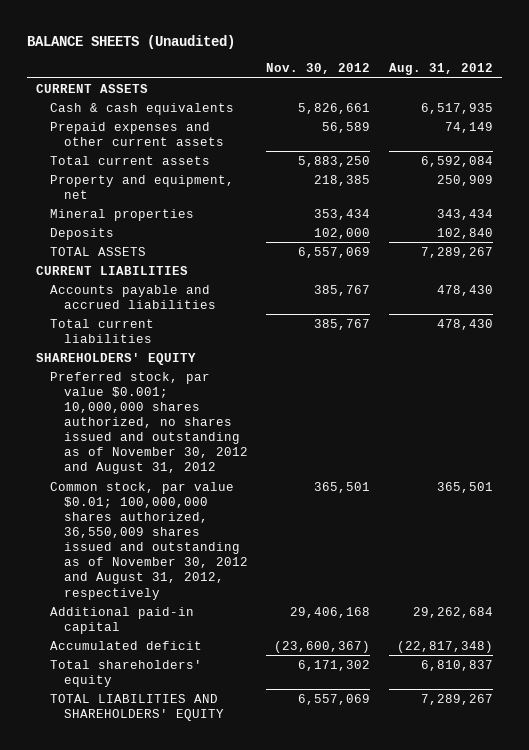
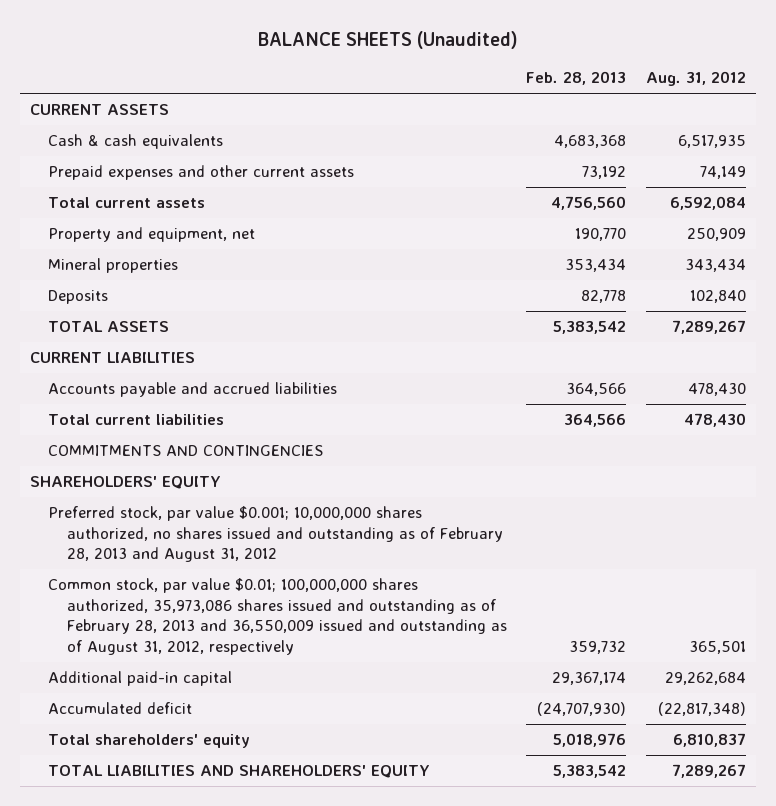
[266,63,371,75] Nov. 30, 2012 -> none
none -> [526,71,627,86] Feb. 28, 2013
none -> [48,445,324,457] COMMITMENTS AND CONTINGENCIES
[50,371,249,475] Preferred stock, par value $0.001; 10,000,000 shares authorized, no shares issued and outstanding as of November 30, 2012 and August 31, 2012 -> [48,506,503,563] Preferred stock, par value $0.001; 10,000,000 shares authorized, no shares issued and outstanding as of February 28, 2013 and August 31, 2012
[50,481,249,600] Common stock, par value $0.01; 100,000,000 shares authorized, 36,550,009 shares issued and outstanding as of November 30, 2012 and August 31, 2012, respectively -> [48,578,507,655] Common stock, par value $0.01; 100,000,000 shares authorized, 35,973,086 shares issued and outstanding as of February 28, 2013 and 36,550,009 issued and outstanding as of August 31, 2012, respectively

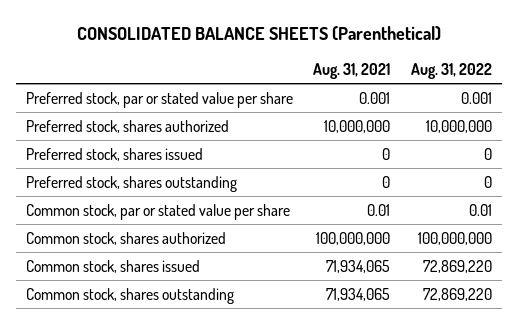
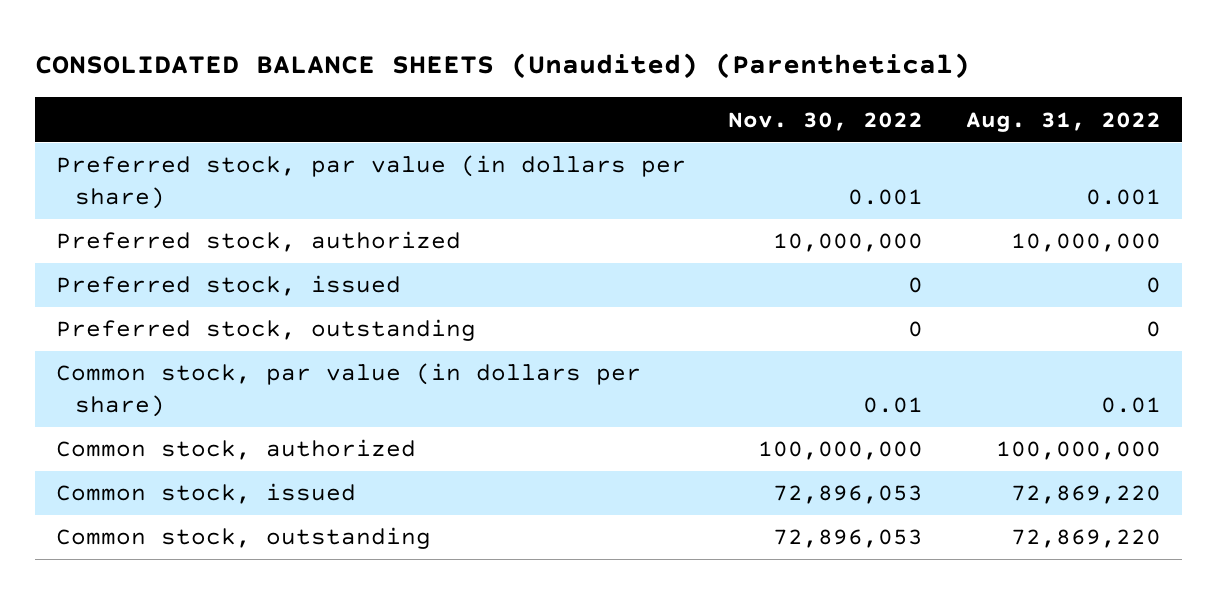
[76,25,441,41] CONSOLIDATED BALANCE SHEETS (Parenthetical) -> [34,52,970,79] CONSOLIDATED BALANCE SHEETS (Unaudited) (Parenthetical)
[313,62,391,79] Aug. 31, 2021 -> none
none -> [728,111,924,131] Nov. 30, 2022
[25,91,293,108] Preferred stock, par or stated value per share -> [55,155,686,210] Preferred stock, par value (in dollars per share)
[25,119,229,133] Preferred stock, shares authorized -> [55,231,461,253] Preferred stock, authorized
[25,147,203,161] Preferred stock, shares issued -> [55,275,401,297] Preferred stock, issued
[25,175,237,192] Preferred stock, shares outstanding -> [55,319,476,342] Preferred stock, outstanding
[25,203,290,220] Common stock, par or stated value per share -> [55,363,641,418] Common stock, par value (in dollars per share)
[25,231,226,245] Common stock, shares authorized -> [55,439,416,461] Common stock, authorized
[25,259,200,273] Common stock, shares issued -> [55,483,356,505] Common stock, issued
[25,287,234,304] Common stock, shares outstanding -> [55,527,431,550] Common stock, outstanding

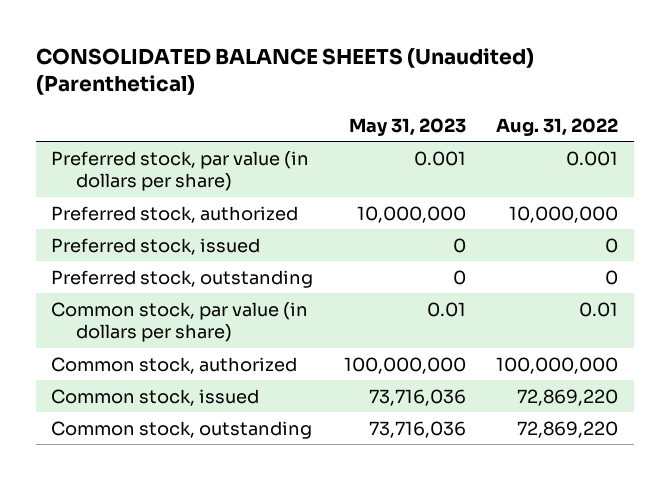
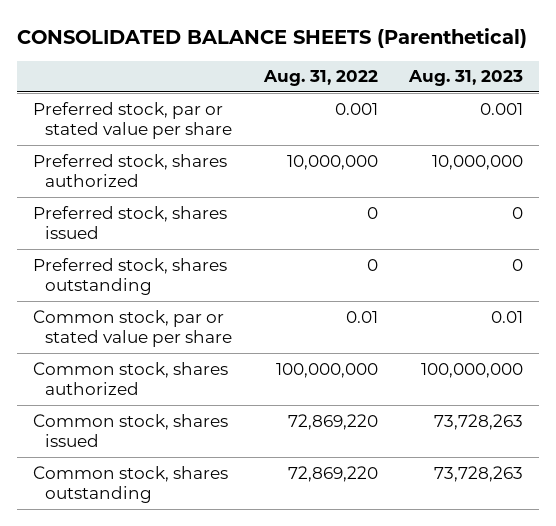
[35,47,534,96] CONSOLIDATED BALANCE SHEETS (Unaudited) (Parenthetical) -> [17,27,528,48] CONSOLIDATED BALANCE SHEETS (Parenthetical)
[348,117,466,136] May 31, 2023 -> none
none -> [407,70,523,87] Aug. 31, 2023
[51,150,310,192] Preferred stock, par value (in dollars per share) -> [32,101,233,140] Preferred stock, par or stated value per share
[51,205,299,223] Preferred stock, authorized -> [32,153,227,188] Preferred stock, shares authorized
[51,237,261,255] Preferred stock, issued -> [32,205,227,240] Preferred stock, shares issued
[51,269,314,288] Preferred stock, outstanding -> [32,257,227,296] Preferred stock, shares outstanding
[51,301,309,343] Common stock, par value (in dollars per share) -> [32,309,233,348] Common stock, par or stated value per share
[51,356,298,374] Common stock, authorized -> [32,361,228,396] Common stock, shares authorized
[51,388,260,406] Common stock, issued -> [32,413,228,448] Common stock, shares issued
[51,420,313,439] Common stock, outstanding -> [32,465,228,504] Common stock, shares outstanding

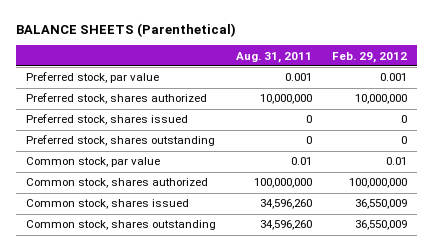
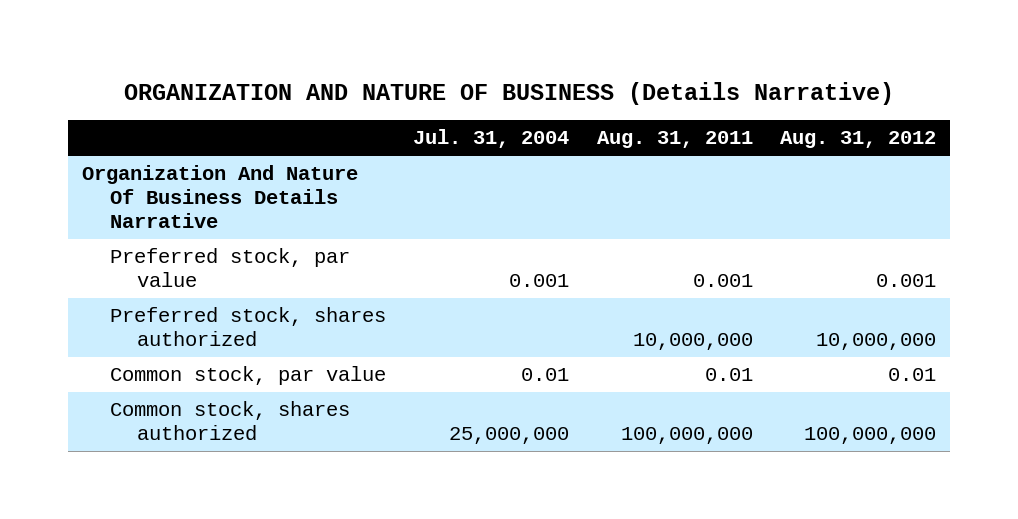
[16,22,237,37] BALANCE SHEETS (Parenthetical) -> [123,81,894,105] ORGANIZATION AND NATURE OF BUSINESS (Details Narrative)
[331,51,407,63] Feb. 29, 2012 -> none
none -> [413,129,570,149] Jul. 31, 2004
none -> [780,131,937,149] Aug. 31, 2012
none -> [81,165,358,228] Organization And Nature Of Business Details Narrative
[25,114,188,126] Preferred stock, shares issued -> none
[25,135,215,147] Preferred stock, shares outstanding -> none
[25,199,189,210] Common stock, shares issued -> none
[25,220,216,231] Common stock, shares outstanding -> none

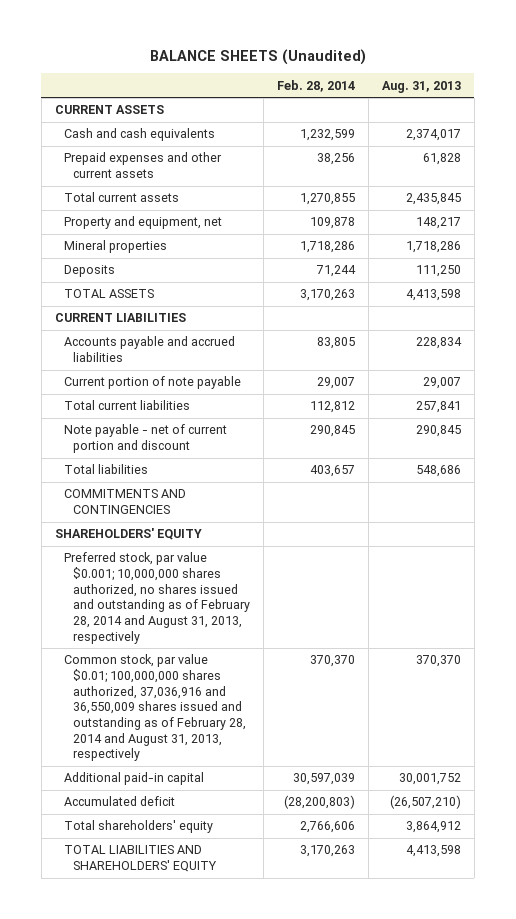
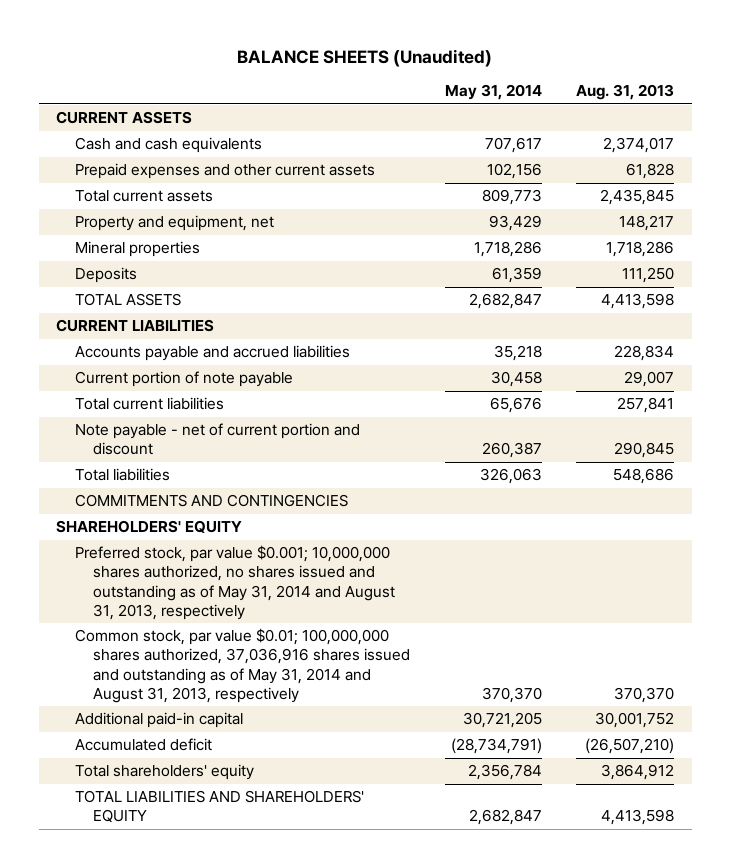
[276,79,355,92] Feb. 28, 2014 -> none
none -> [444,84,542,101] May 31, 2014
[63,552,250,644] Preferred stock, par value $0.001; 10,000,000 shares authorized, no shares issued and outstanding as of February 28, 2014 and August 31, 2013, respectively -> [74,545,395,620] Preferred stock, par value $0.001; 10,000,000 shares authorized, no shares issued and outstanding as of May 31, 2014 and August 31, 2013, respectively
[63,654,246,762] Common stock, par value $0.01; 100,000,000 shares authorized, 37,036,916 and 36,550,009 shares issued and outstanding as of February 28, 2014 and August 31, 2013, respectively -> [74,628,410,703] Common stock, par value $0.01; 100,000,000 shares authorized, 37,036,916 shares issued and outstanding as of May 31, 2014 and August 31, 2013, respectively

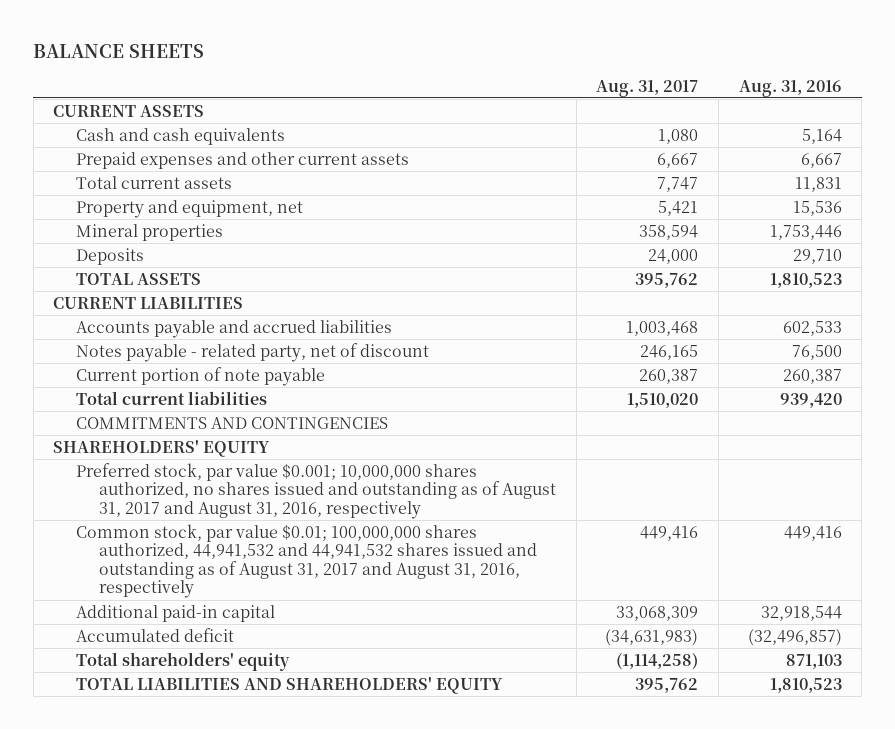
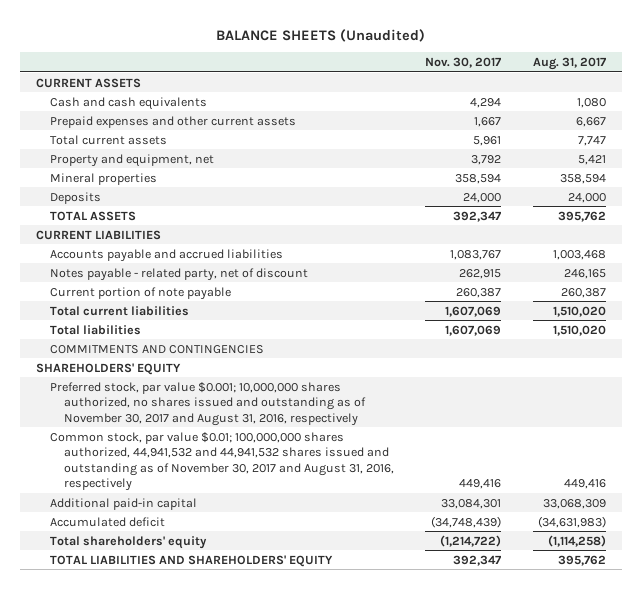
[33,43,205,58] BALANCE SHEETS -> [216,28,426,42] BALANCE SHEETS (Unaudited)
[738,79,842,97] Aug. 31, 2016 -> none
none -> [425,57,502,69] Nov. 30, 2017
none -> [49,324,141,335] Total liabilities
[76,462,557,519] Preferred stock, par value $0.001; 10,000,000 shares authorized, no shares issued and outstanding as of August 31, 2017 and August 31, 2016, respectively -> [49,381,366,426] Preferred stock, par value $0.001; 10,000,000 shares authorized, no shares issued and outstanding as of November 30, 2017 and August 31, 2016, respectively
[76,523,538,599] Common stock, par value $0.01; 100,000,000 shares authorized, 44,941,532 and 44,941,532 shares issued and outstanding as of August 31, 2017 and August 31, 2016, respectively -> [49,431,394,491] Common stock, par value $0.01; 100,000,000 shares authorized, 44,941,532 and 44,941,532 shares issued and outstanding as of November 30, 2017 and August 31, 2016, respectively

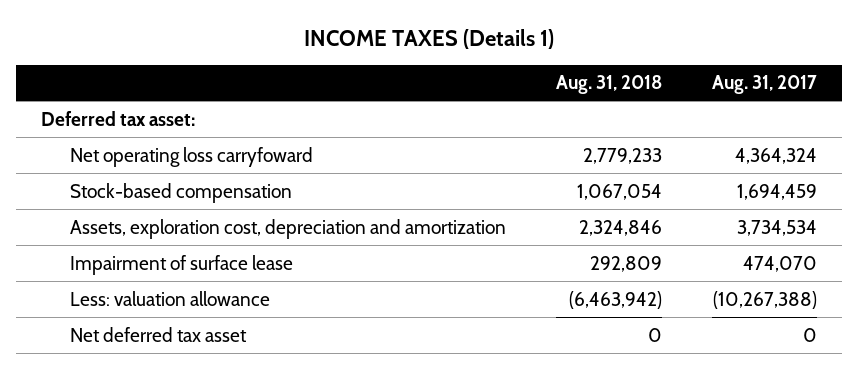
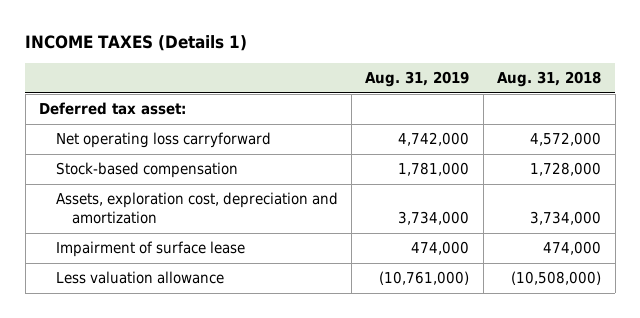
[711,75,817,95] Aug. 31, 2017 -> none
none -> [365,71,470,88] Aug. 31, 2019
[69,326,247,342] Net deferred tax asset -> none
[69,146,313,167] Net operating loss carryfoward -> [55,132,271,149] Net operating loss carryforward
[582,147,662,164] 2,779,233 -> [530,132,602,147] 4,572,000
[576,183,662,200] 1,067,054 -> [530,162,602,177] 1,728,000
[578,219,662,236] 2,324,846 -> [530,211,602,226] 3,734,000
[589,255,662,272] 292,809 -> [543,241,602,256] 474,000
[69,290,270,306] Less: valuation allowance -> [55,271,224,285] Less valuation allowance
[568,290,662,309] (6,463,942) -> [511,271,602,286] (10,508,000)

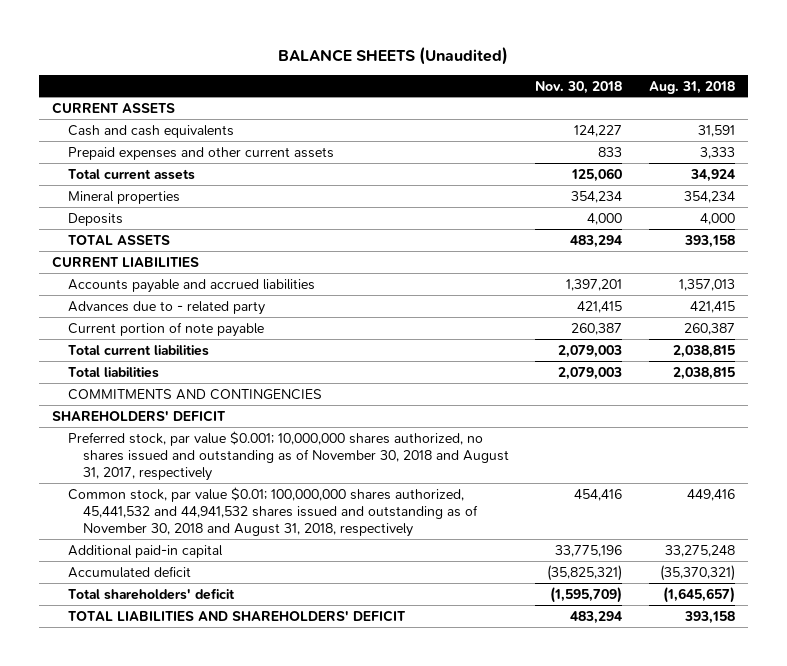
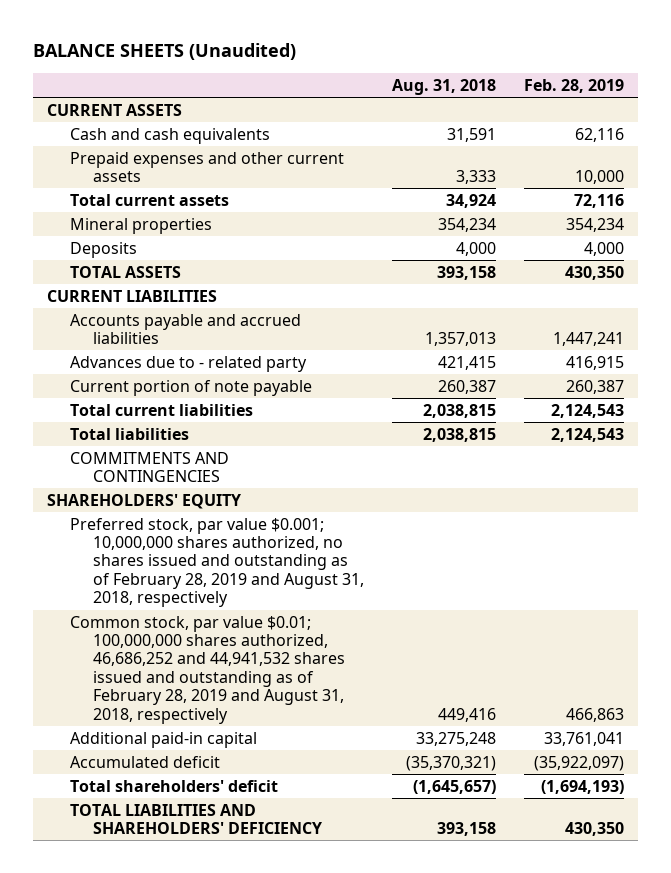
[535,80,623,94] Nov. 30, 2018 -> none
none -> [524,78,625,93] Feb. 28, 2019
[52,409,227,422] SHAREHOLDERS' DEFICIT -> [46,493,241,509] SHAREHOLDERS' EQUITY
[67,430,510,481] Preferred stock, par value $0.001; 10,000,000 shares authorized, no shares issued and outstanding as of November 30, 2018 and August 31, 2017, respectively -> [69,517,364,608] Preferred stock, par value $0.001; 10,000,000 shares authorized, no shares issued and outstanding as of February 28, 2019 and August 31, 2018, respectively
[67,486,479,537] Common stock, par value $0.01; 100,000,000 shares authorized, 45,441,532 and 44,941,532 shares issued and outstanding as of November 30, 2018 and August 31, 2018, respectively -> [69,615,345,724] Common stock, par value $0.01; 100,000,000 shares authorized, 46,686,252 and 44,941,532 shares issued and outstanding as of February 28, 2019 and August 31, 2018, respectively
[67,609,406,622] TOTAL LIABILITIES AND SHAREHOLDERS' DEFICIT -> [69,803,322,835] TOTAL LIABILITIES AND SHAREHOLDERS' DEFICIENCY

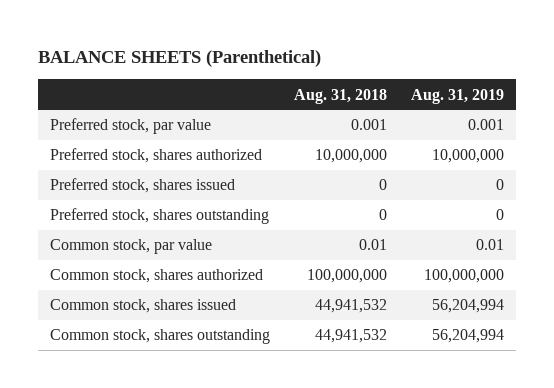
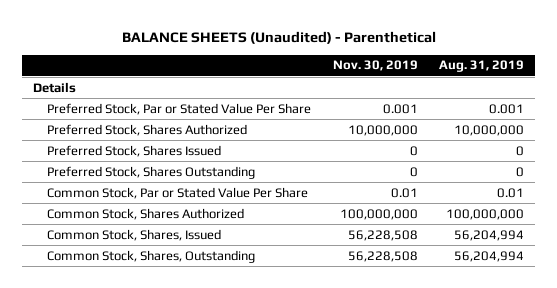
[38,50,322,68] BALANCE SHEETS (Parenthetical) -> [121,30,436,44] BALANCE SHEETS (Unaudited) - Parenthetical
[293,88,387,104] Aug. 31, 2018 -> none
none -> [332,60,418,72] Nov. 30, 2019
none -> [32,81,76,93] Details
[50,118,212,135] Preferred stock, par value -> [47,102,312,115] Preferred Stock, Par or Stated Value Per Share
[50,148,263,164] Preferred stock, shares authorized -> [47,123,248,136] Preferred Stock, Shares Authorized
[50,178,236,194] Preferred stock, shares issued -> [47,144,222,157] Preferred Stock, Shares Issued
[50,208,270,225] Preferred stock, shares outstanding -> [47,165,256,179] Preferred Stock, Shares Outstanding
[50,239,213,255] Common stock, par value -> [47,186,309,199] Common Stock, Par or Stated Value Per Share
[50,269,264,284] Common stock, shares authorized -> [47,207,245,220] Common Stock, Shares Authorized
[50,299,237,314] Common stock, shares issued -> [47,228,222,241] Common Stock, Shares, Issued
[50,329,271,345] Common stock, shares outstanding -> [47,249,256,263] Common Stock, Shares, Outstanding

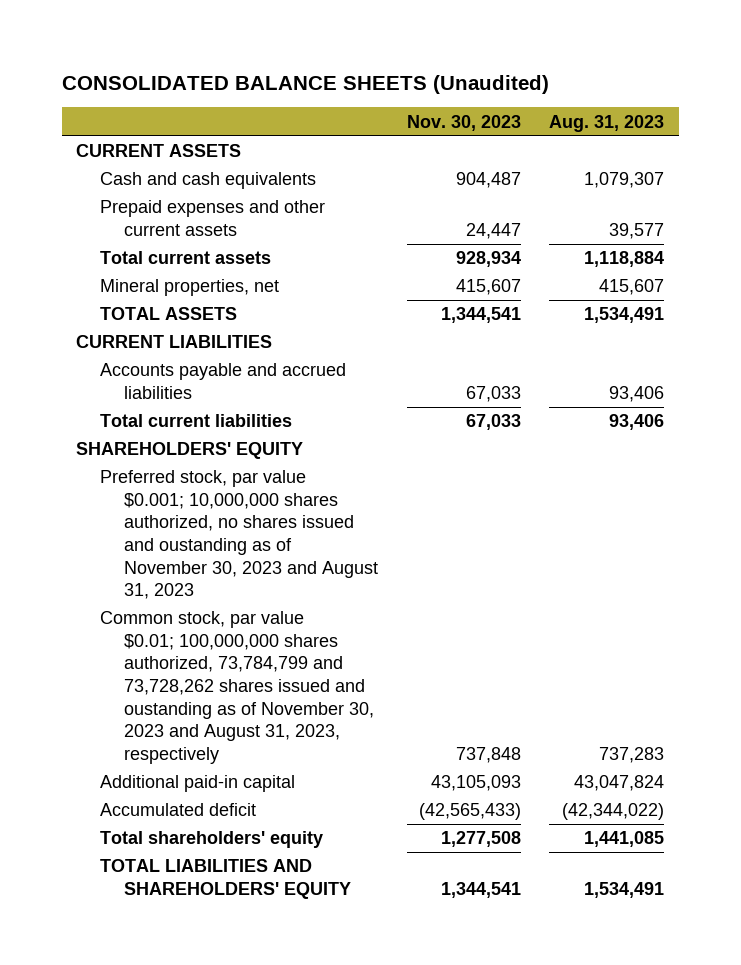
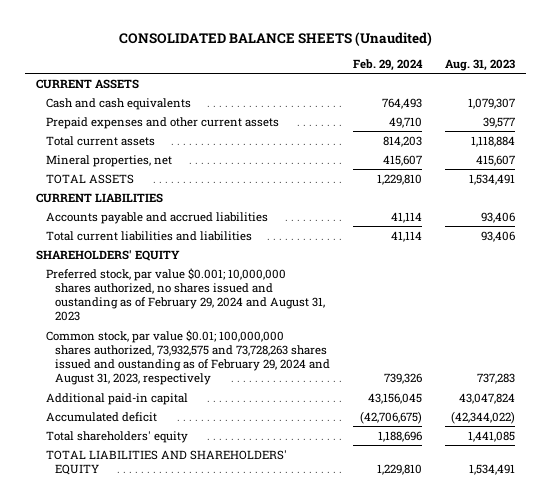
[406,114,521,131] Nov. 30, 2023 -> none
none -> [353,59,424,72] Feb. 29, 2024
[100,414,293,428] Total current liabilities -> [45,230,252,241] Total current liabilities and liabilities
[100,470,379,600] Preferred stock, par value $0.001; 10,000,000 shares authorized, no shares issued and oustanding as of November 30, 2023 and August 31, 2023 -> [45,267,326,322] Preferred stock, par value $0.001; 10,000,000 shares authorized, no shares issued and oustanding as of February 29, 2024 and August 31, 2023
[100,611,375,764] Common stock, par value $0.01; 100,000,000 shares authorized, 73,784,799 and 73,728,262 shares issued and oustanding as of November 30, 2023 and August 31, 2023, respectively -> [45,329,331,386] Common stock, par value $0.01; 100,000,000 shares authorized, 73,932,575 and 73,728,263 shares issued and oustanding as of February 29, 2024 and August 31, 2023, respectively

